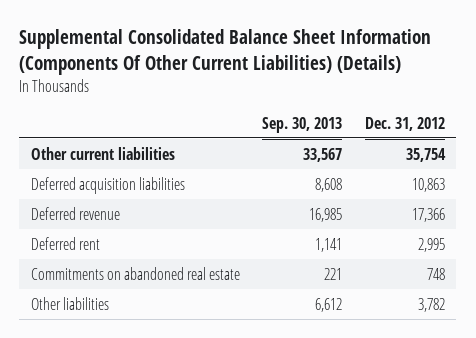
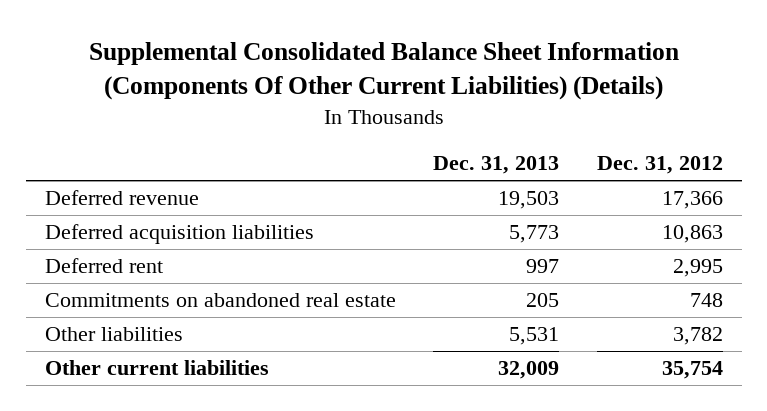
[262,116,343,133] Sep. 30, 2013 -> none
none -> [433,156,560,175] Dec. 31, 2013
[30,176,185,194] Deferred acquisition liabilities -> [44,224,314,245] Deferred acquisition liabilities
[30,146,175,160] Other current liabilities -> [44,360,269,376] Other current liabilities

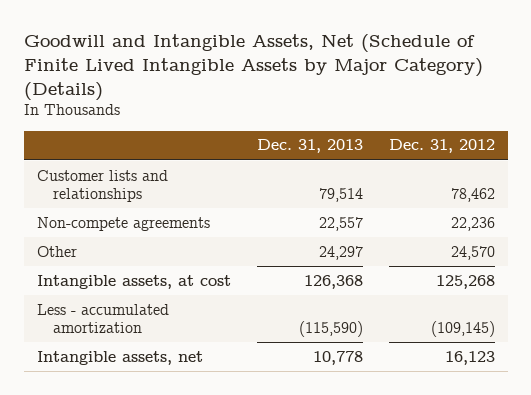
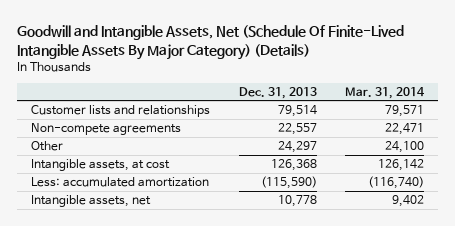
[23,34,483,101] Goodwill and Intangible Assets, Net (Schedule of Finite Lived Intangible Assets by Major Category) (Details) -> [17,24,405,60] Goodwill and Intangible Assets, Net (Schedule Of Finite-Lived Intangible Assets By Major Category) (Details)
[388,139,495,154] Dec. 31, 2012 -> none
none -> [344,87,425,100] Mar. 31, 2014
[36,303,169,334] Less - accumulated amortization -> [31,177,210,188] Less: accumulated amortization

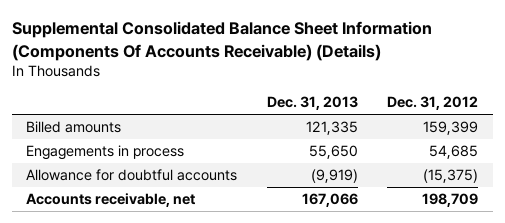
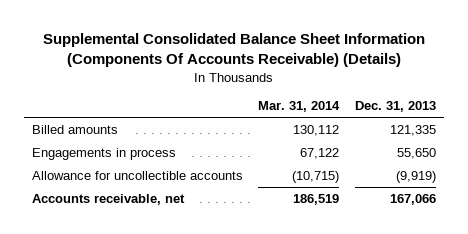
[387,96,479,111] Dec. 31, 2012 -> none
none -> [258,101,341,113] Mar. 31, 2014
[26,168,238,181] Allowance for doubtful accounts -> [31,170,243,180] Allowance for uncollectible accounts

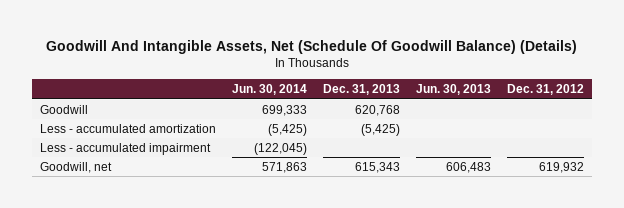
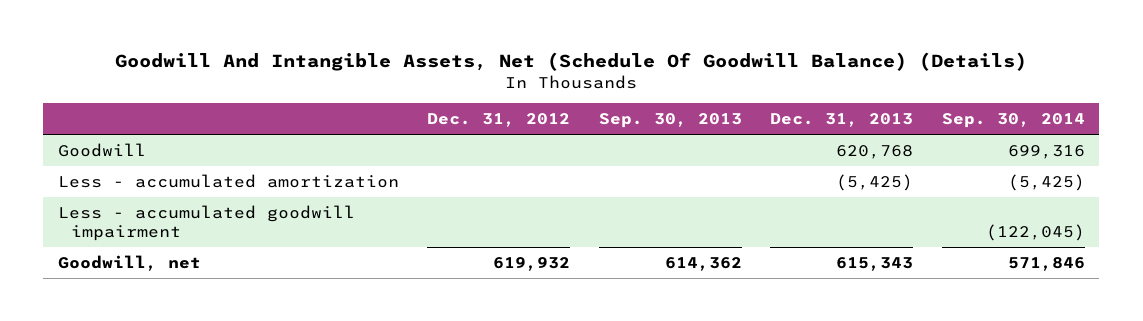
[231,84,307,96] Jun. 30, 2014 -> none
[415,84,491,96] Jun. 30, 2013 -> none
none -> [598,112,742,128] Sep. 30, 2013
none -> [941,112,1085,128] Sep. 30, 2014
[39,142,211,155] Less - accumulated impairment -> [57,204,355,241] Less - accumulated goodwill impairment

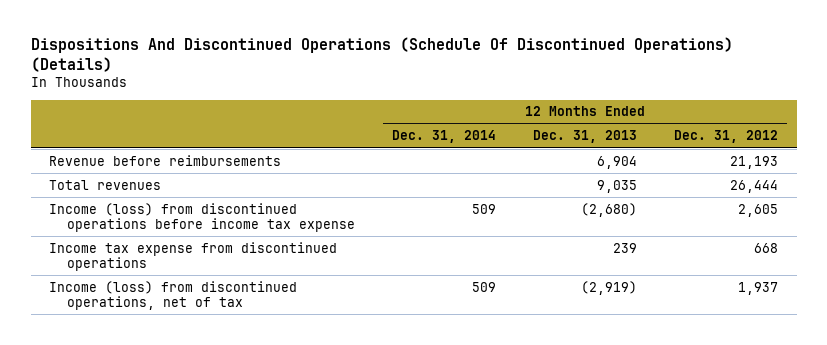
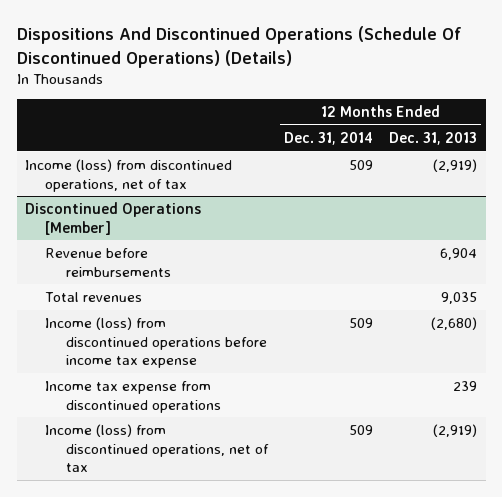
[674,130,779,144] Dec. 31, 2012 -> none
none -> [24,158,232,192] Income (loss) from discontinued operations, net of tax
none -> [24,201,201,235] Discontinued Operations [Member]

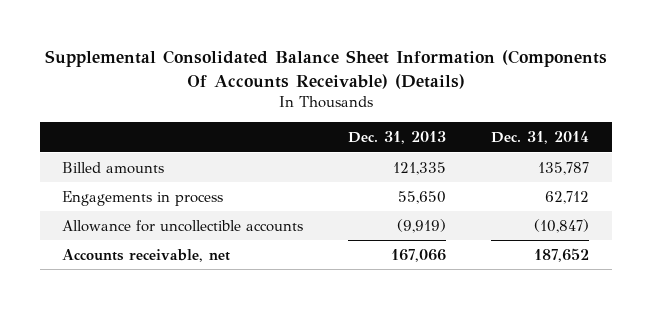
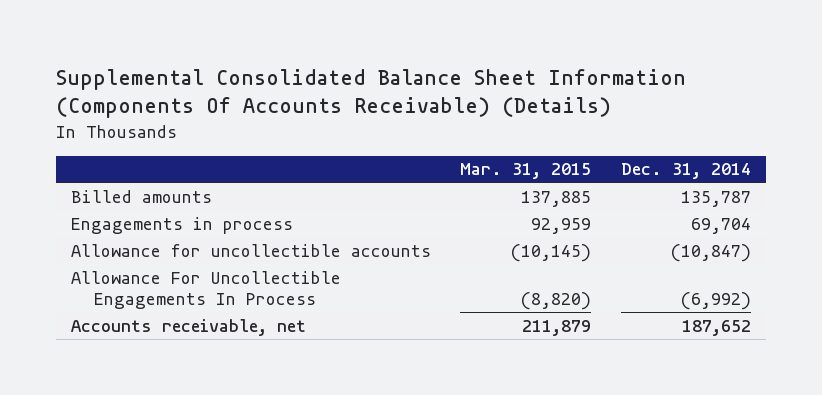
[348,131,447,145] Dec. 31, 2013 -> none
none -> [460,163,592,180] Mar. 31, 2015
[545,190,590,204] 62,712 -> [690,217,751,234] 69,704
none -> [71,270,342,310] Allowance For Uncollectible Engagements In Process

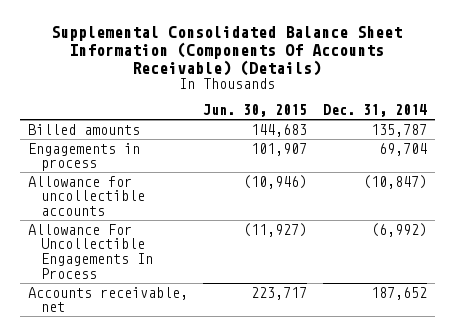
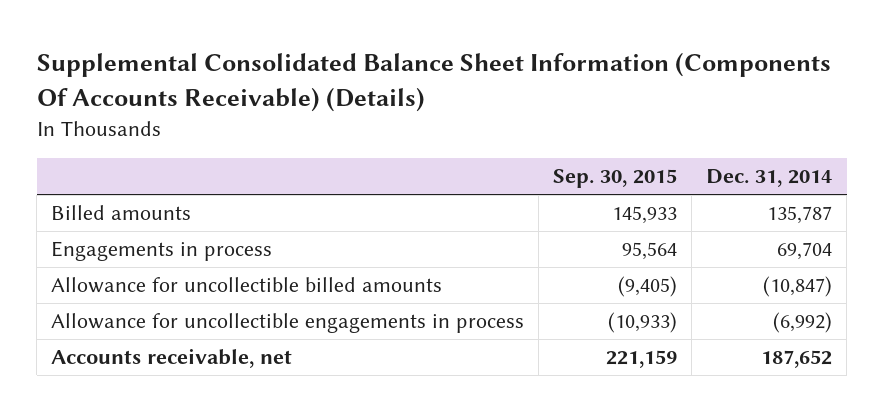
[203,104,308,118] Jun. 30, 2015 -> none
none -> [553,169,678,189] Sep. 30, 2015
[27,175,146,216] Allowance for uncollectible accounts -> [51,277,443,294] Allowance for uncollectible billed amounts
[27,223,154,279] Allowance For Uncollectible Engagements In Process -> [51,313,525,334] Allowance for uncollectible engagements in process

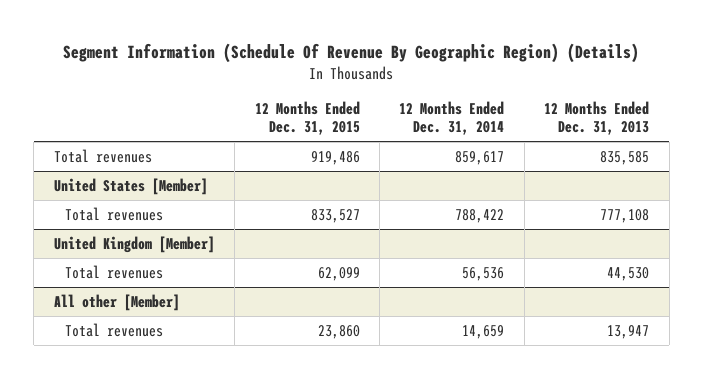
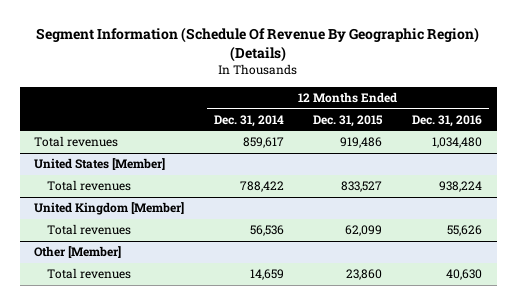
[544,100,650,136] 12 Months Ended Dec. 31, 2013 -> none
none -> [411,114,482,127] Dec. 31, 2016
[53,293,180,311] All other [Member] -> [34,246,122,259] Other [Member]

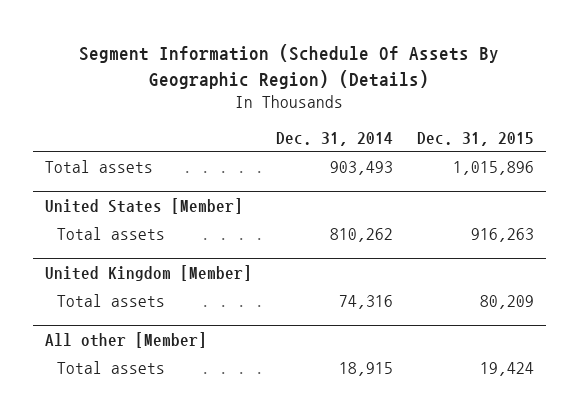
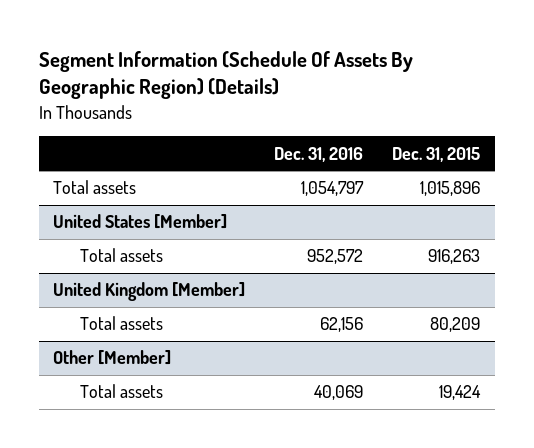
[275,132,393,147] Dec. 31, 2014 -> none
none -> [274,146,364,162] Dec. 31, 2016
[44,332,207,349] All other [Member] -> [53,350,172,366] Other [Member]

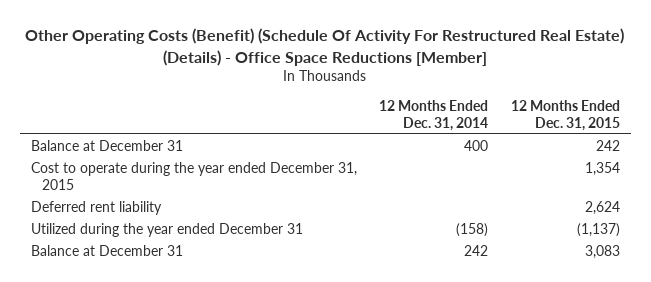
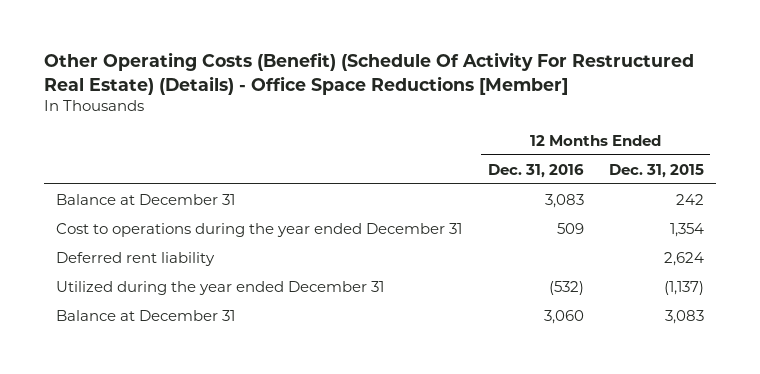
[379,99,489,132] 12 Months Ended Dec. 31, 2014 -> none
none -> [487,163,584,178] Dec. 31, 2016
[31,161,358,191] Cost to operate during the year ended December 31, 2015 -> [56,222,463,237] Cost to operations during the year ended December 31

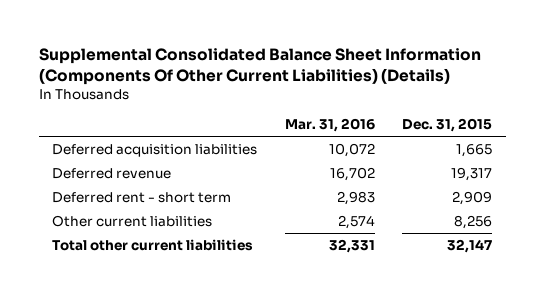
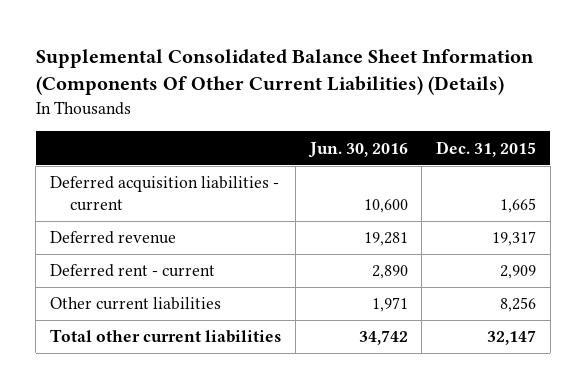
[284,118,375,133] Mar. 31, 2016 -> none
none -> [307,141,408,158] Jun. 30, 2016
[52,143,258,157] Deferred acquisition liabilities -> [50,176,280,212] Deferred acquisition liabilities - current
[52,191,232,203] Deferred rent - short term -> [50,264,216,278] Deferred rent - current

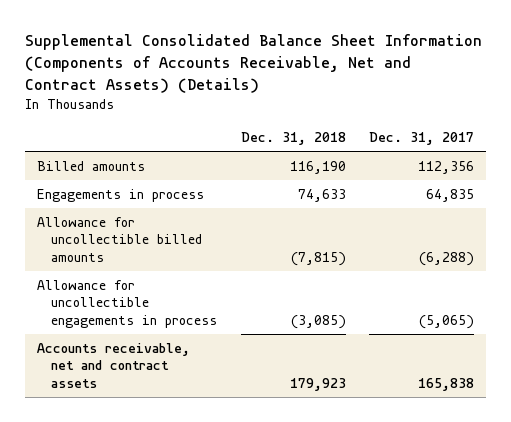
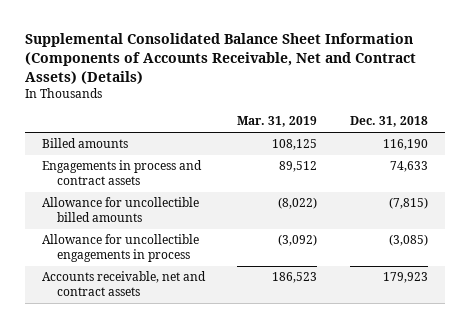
[369,131,475,145] Dec. 31, 2017 -> none
none -> [237,116,318,128] Mar. 31, 2019
[36,188,204,202] Engagements in process -> [41,160,202,186] Engagements in process and contract assets

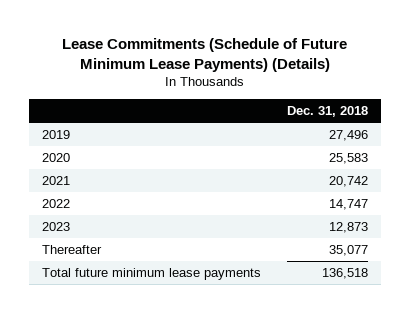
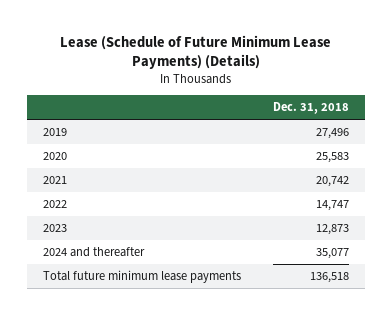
[62,38,348,73] Lease Commitments (Schedule of Future Minimum Lease Payments) (Details) -> [60,34,332,69] Lease (Schedule of Future Minimum Lease Payments) (Details)
[42,244,103,254] Thereafter -> [43,247,146,258] 2024 and thereafter

